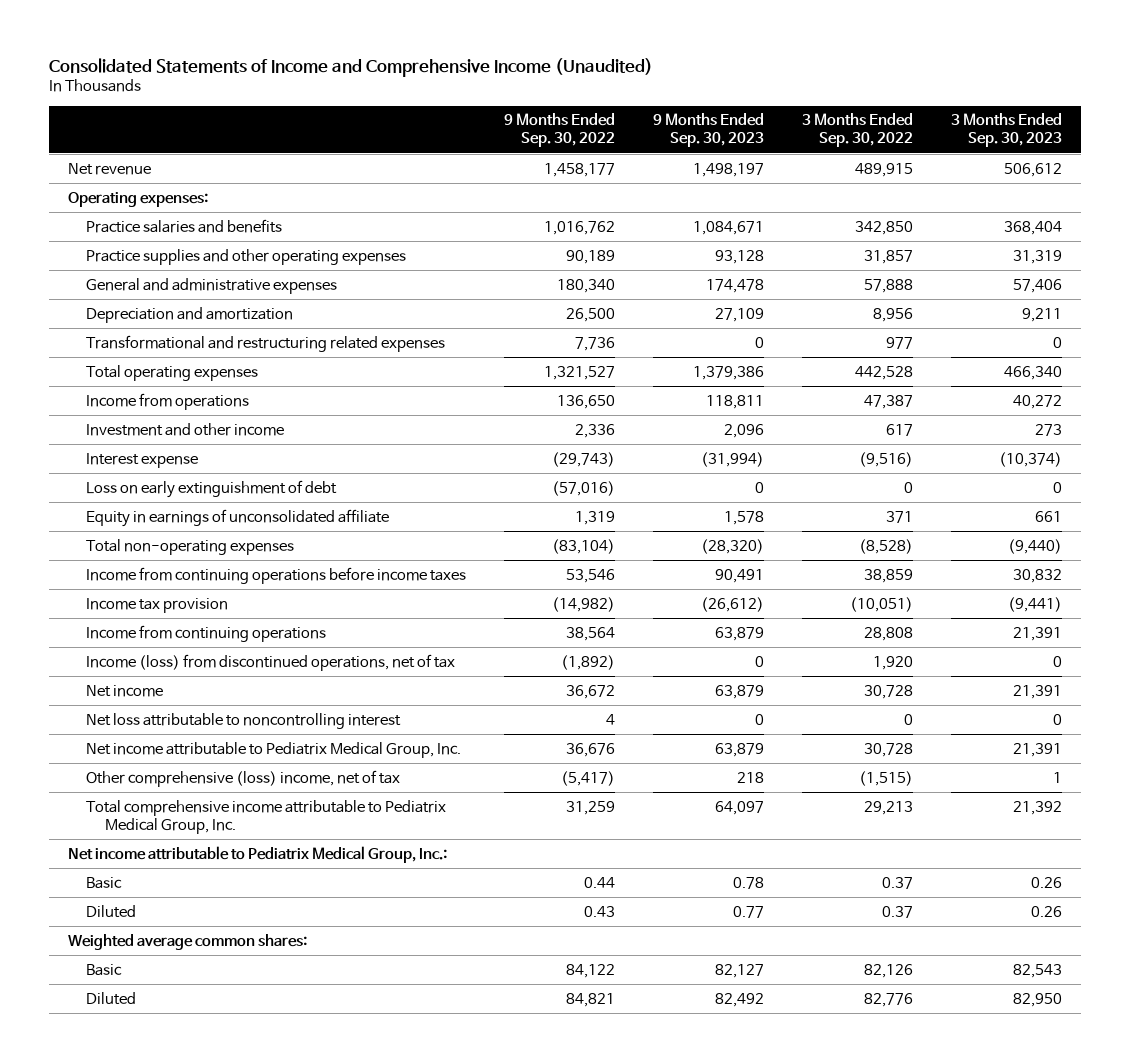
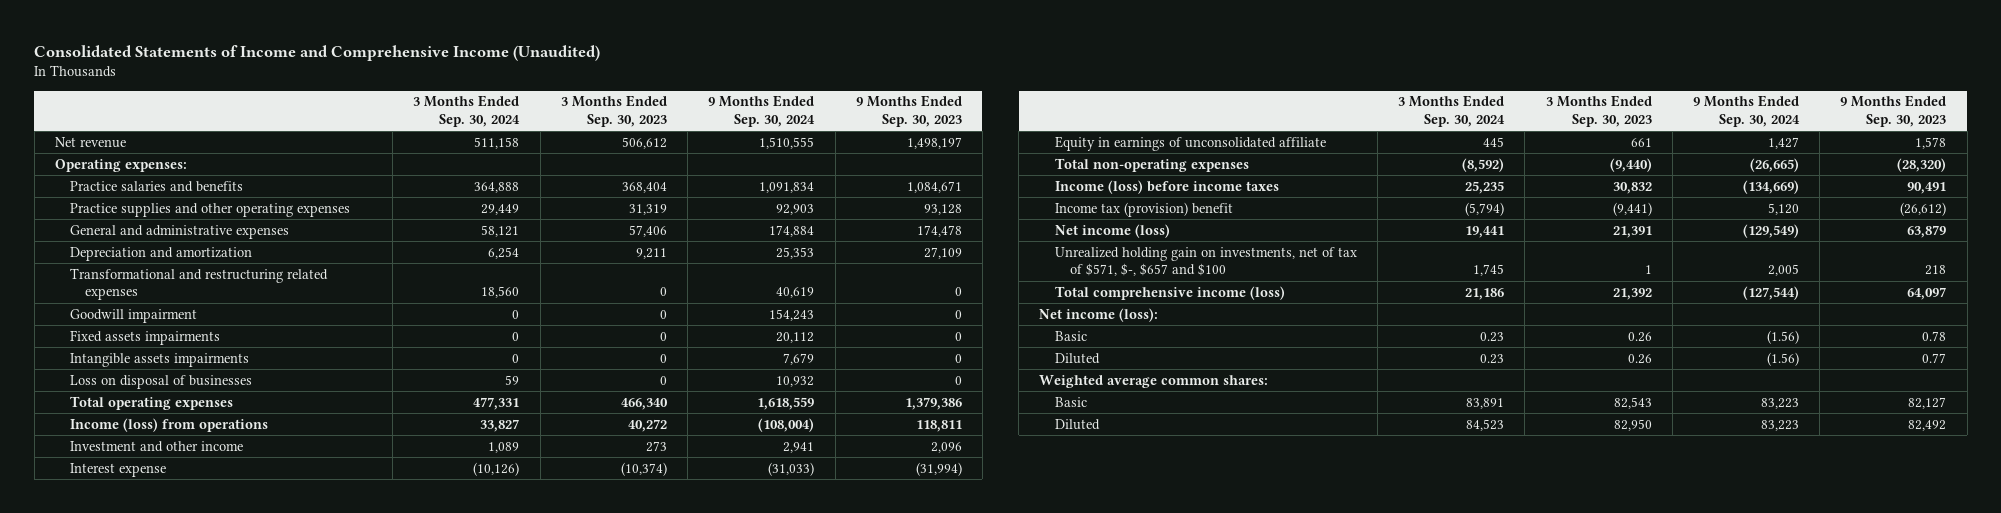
[504,113,616,148] 9 Months Ended Sep. 30, 2022 -> none
[802,113,914,148] 3 Months Ended Sep. 30, 2022 -> none
none -> [413,95,521,128] 3 Months Ended Sep. 30, 2024
none -> [708,95,816,128] 9 Months Ended Sep. 30, 2024
none -> [69,308,197,323] Goodwill impairment
none -> [69,329,220,345] Fixed assets impairments
none -> [69,352,249,367] Intangible assets impairments
none -> [69,374,252,389] Loss on disposal of businesses
[86,392,250,410] Income from operations -> [69,417,268,432] Income (loss) from operations
[86,479,338,498] Loss on early extinguishment of debt -> none
[86,624,327,642] Income from continuing operations -> none
[86,653,456,671] Income (loss) from discontinued operations, net of tax -> none
[86,712,402,729] Net loss attributable to noncontrolling interest -> none
[86,741,462,758] Net income attributable to Pediatrix Medical Group, Inc. -> none
[86,566,467,584] Income from continuing operations before income taxes -> [1054,179,1279,194] Income (loss) before income taxes
[86,597,229,613] Income tax provision -> [1054,201,1233,217] Income tax (provision) benefit
[86,684,164,697] Net income -> [1054,223,1170,238] Net income (loss)
[86,769,401,787] Other comprehensive (loss) income, net of tax -> [1054,246,1357,277] Unrealized holding gain on investments, net of tax of $571, $-, $657 and $100
[86,799,447,834] Total comprehensive income attributable to Pediatrix Medical Group, Inc. -> [1054,285,1285,300] Total comprehensive income (loss)
[68,845,448,863] Net income attributable to Pediatrix Medical Group, Inc.: -> [1039,307,1159,322] Net income (loss):

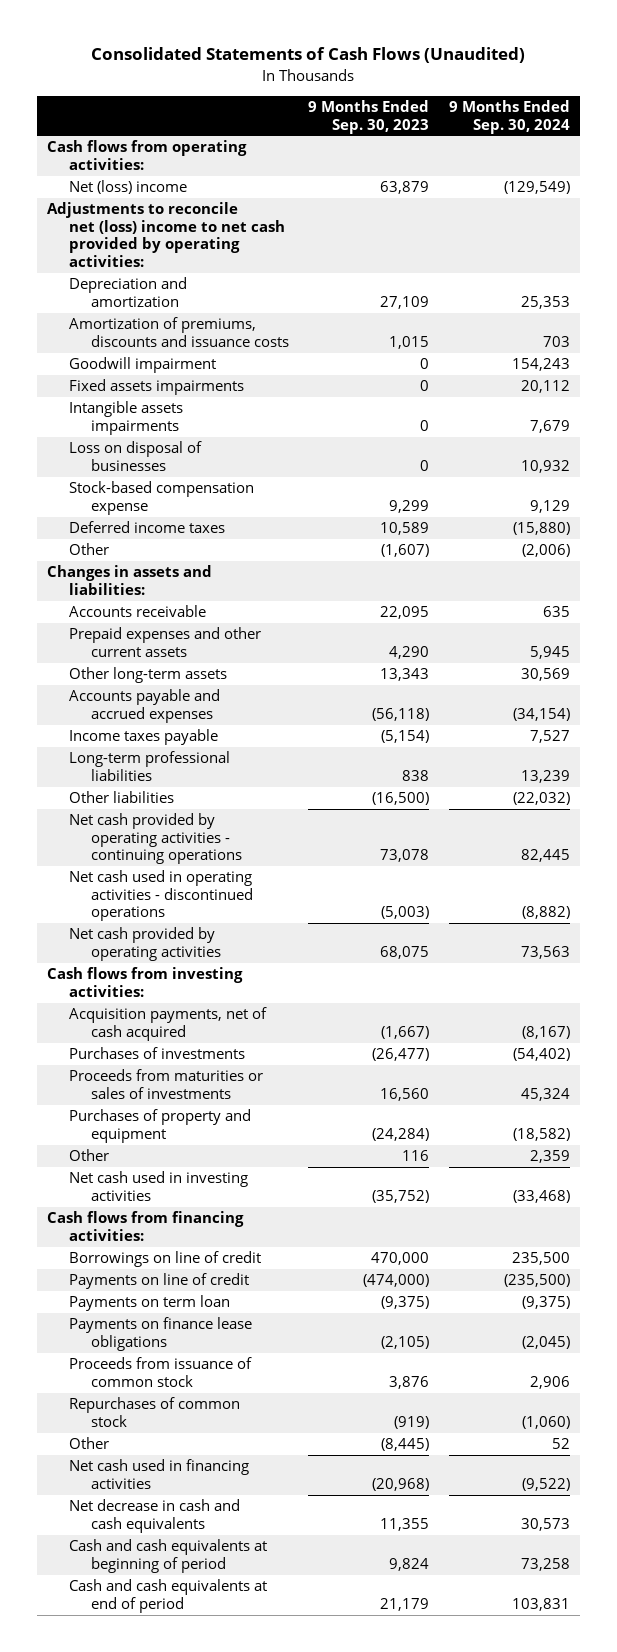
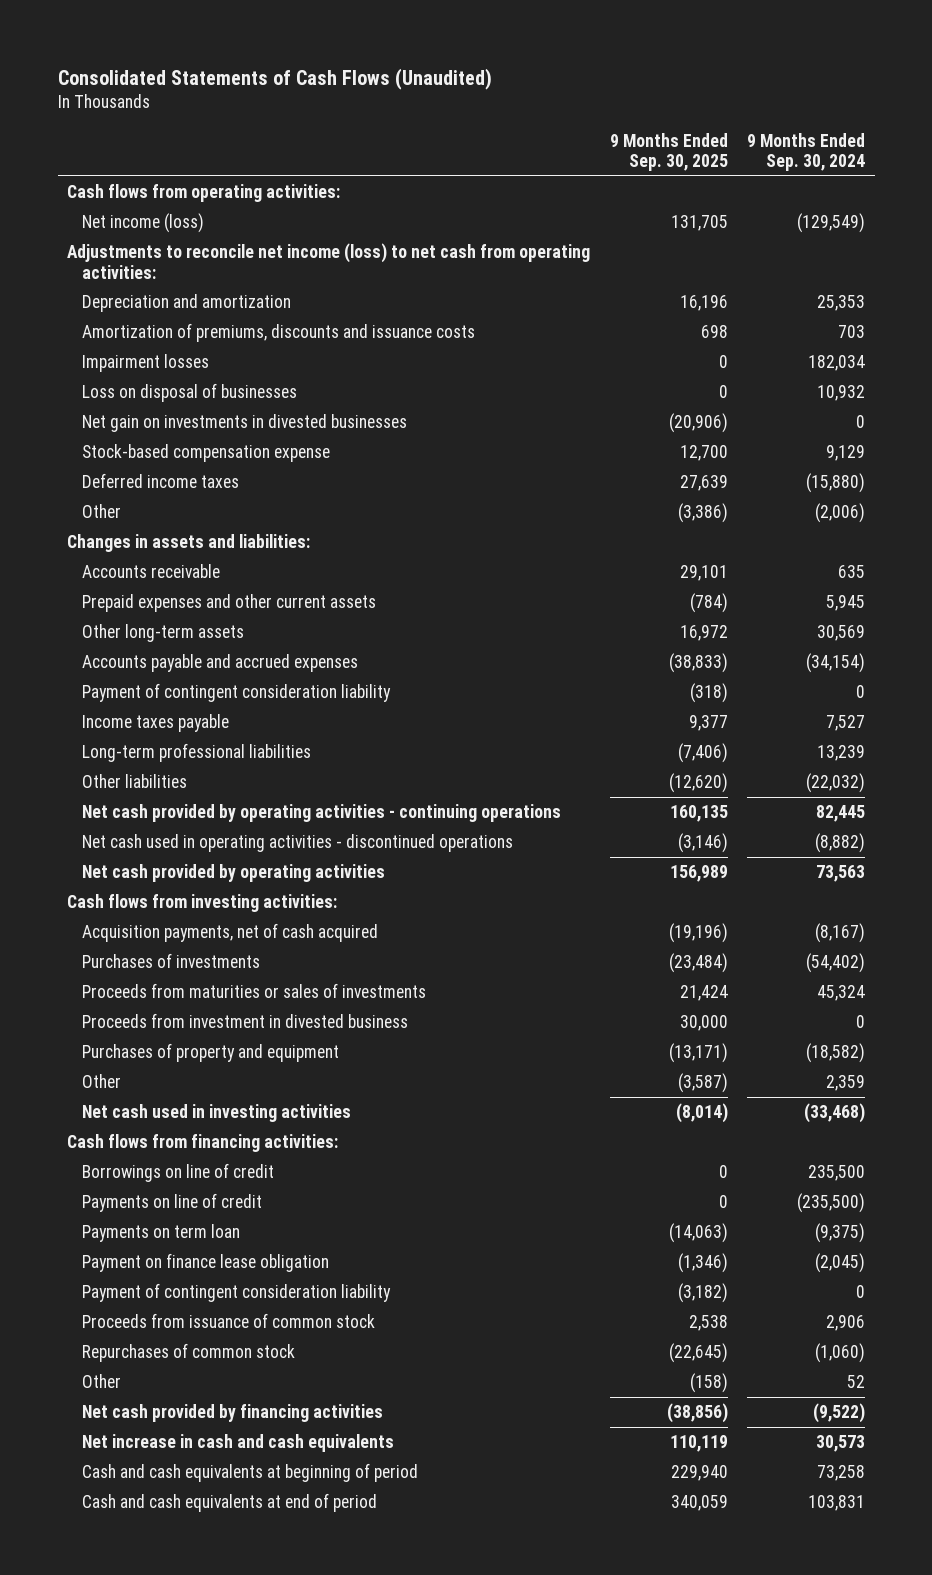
[308,100,430,134] 9 Months Ended Sep. 30, 2023 -> none
none -> [609,132,728,172] 9 Months Ended Sep. 30, 2025
[68,180,187,195] Net (loss) income -> [81,212,204,233] Net income (loss)
[47,202,285,267] Adjustments to reconcile net (loss) income to net cash provided by operating activities: -> [67,242,591,279] Adjustments to reconcile net income (loss) to net cash from operating activities:
[68,357,216,374] Goodwill impairment -> none
[68,379,244,396] Fixed assets impairments -> none
[68,401,183,435] Intangible assets impairments -> none
none -> [81,353,209,372] Impairment losses
none -> [81,413,407,432] Net gain on investments in divested businesses
none -> [81,682,391,702] Payment of contingent consideration liability
none -> [81,1012,408,1028] Proceeds from investment in divested business
[68,1317,252,1351] Payments on finance lease obligations -> [81,1252,329,1272] Payment on finance lease obligation
none -> [81,1282,391,1302] Payment of contingent consideration liability
[68,1459,249,1489] Net cash used in financing activities -> [81,1403,383,1422] Net cash provided by financing activities
[68,1499,240,1533] Net decrease in cash and cash equivalents -> [81,1433,394,1452] Net increase in cash and cash equivalents

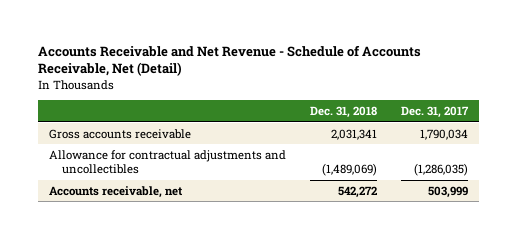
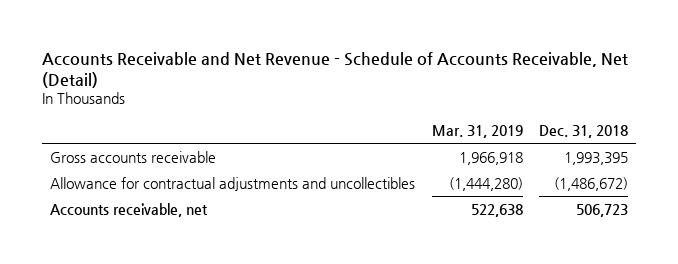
[400,106,469,119] Dec. 31, 2017 -> none
none -> [431,124,523,138] Mar. 31, 2019
[331,128,378,140] 2,031,341 -> [563,152,628,166] 1,993,395
[322,163,378,177] (1,489,069) -> [553,177,628,192] (1,486,672)
[338,185,378,198] 542,272 -> [575,204,628,218] 506,723

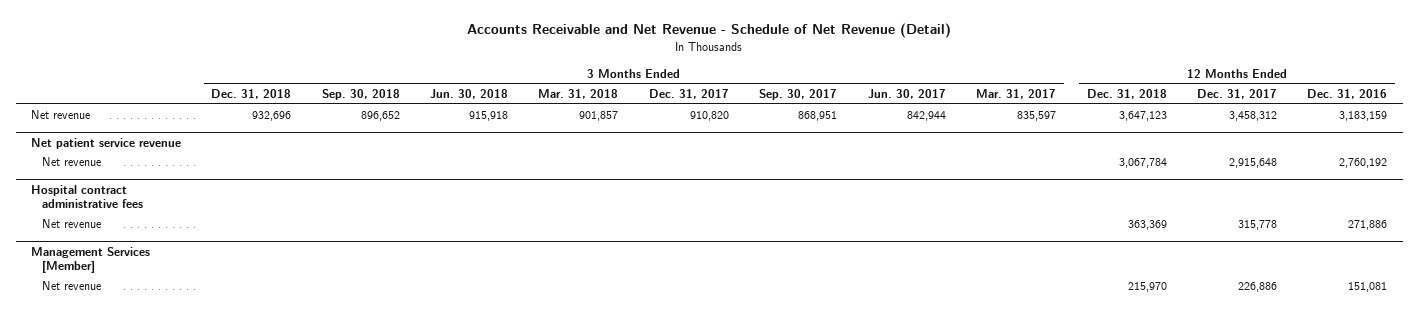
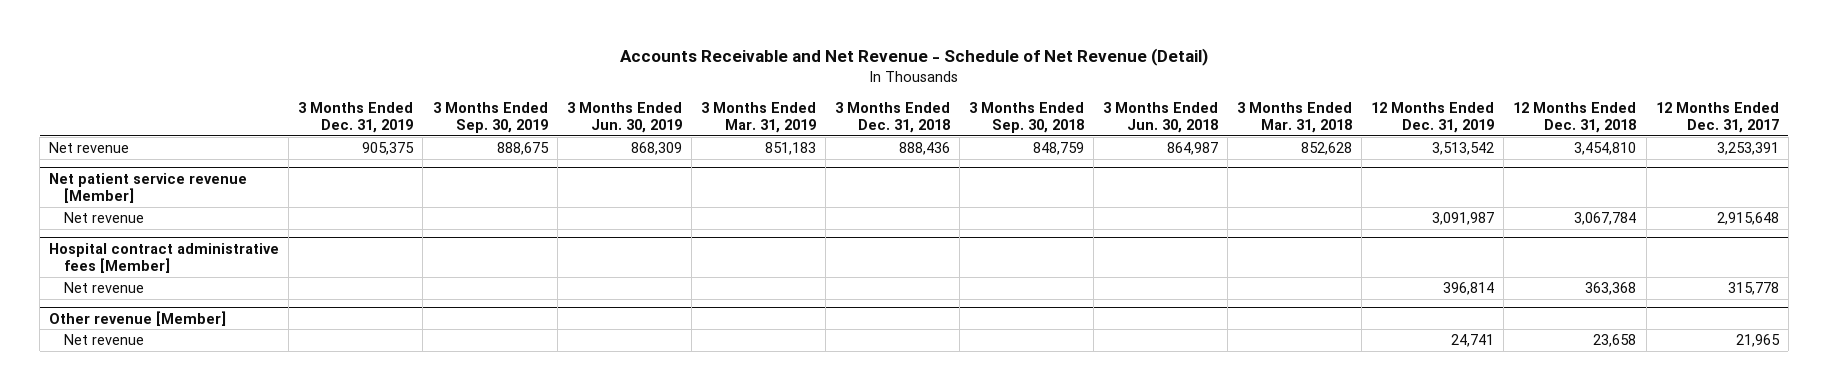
[648,88,729,99] Dec. 31, 2017 -> none
[759,88,838,100] Sep. 30, 2017 -> none
[867,88,946,99] Jun. 30, 2017 -> none
[976,88,1057,99] Mar. 31, 2017 -> none
[1307,88,1388,99] Dec. 31, 2016 -> none
none -> [298,101,414,134] 3 Months Ended Dec. 31, 2019
none -> [432,101,548,134] 3 Months Ended Sep. 30, 2019
none -> [566,101,682,134] 3 Months Ended Jun. 30, 2019
none -> [700,101,816,134] 3 Months Ended Mar. 31, 2019
none -> [1371,101,1495,134] 12 Months Ended Dec. 31, 2019
[252,111,292,122] 932,696 -> [898,142,950,156] 888,436
[360,111,400,122] 896,652 -> [1033,142,1085,156] 848,759
[469,111,509,122] 915,918 -> [1167,142,1219,156] 864,987
[579,111,619,122] 901,857 -> [1301,142,1353,156] 852,628
[1118,111,1167,122] 3,647,123 -> [1574,142,1637,156] 3,454,810
[1229,111,1278,122] 3,458,312 -> [1716,142,1779,156] 3,253,391
[30,137,181,149] Net patient service revenue -> [49,172,248,204] Net patient service revenue [Member]
[30,246,150,273] Management Services [Member] -> none
[30,184,143,208] Hospital contract administrative fees -> [49,242,280,274] Hospital contract administrative fees [Member]
[1127,220,1167,231] 363,369 -> [1585,282,1637,296] 363,368
none -> [49,310,227,326] Other revenue [Member]
[1127,282,1167,293] 215,970 -> [1593,334,1637,348] 23,658
[1238,282,1278,293] 226,886 -> [1735,334,1780,348] 21,965

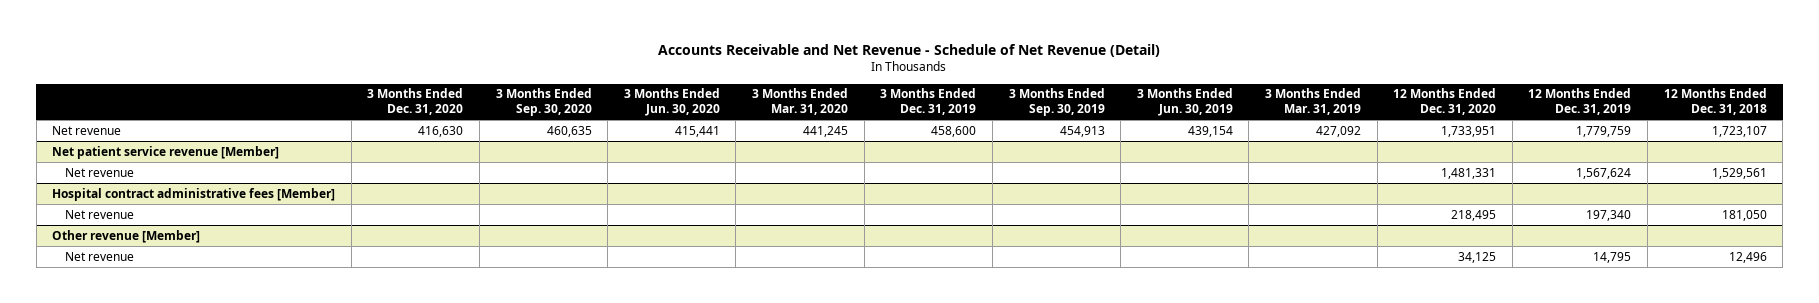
[834,101,950,134] 3 Months Ended Dec. 31, 2018 -> none
[969,101,1085,134] 3 Months Ended Sep. 30, 2018 -> none
[1103,101,1219,134] 3 Months Ended Jun. 30, 2018 -> none
[1237,101,1353,134] 3 Months Ended Mar. 31, 2018 -> none
[1655,101,1779,134] 12 Months Ended Dec. 31, 2017 -> none
none -> [367,88,464,116] 3 Months Ended Dec. 31, 2020
none -> [495,88,592,117] 3 Months Ended Sep. 30, 2020
none -> [623,88,720,117] 3 Months Ended Jun. 30, 2020
none -> [752,88,849,116] 3 Months Ended Mar. 31, 2020
none -> [1393,88,1497,116] 12 Months Ended Dec. 31, 2020
[362,142,415,156] 905,375 -> [931,125,977,137] 458,600
[496,142,549,156] 888,675 -> [1059,125,1105,137] 454,913
[630,142,682,156] 868,309 -> [1187,125,1233,137] 439,154
[764,142,816,156] 851,183 -> [1315,125,1361,137] 427,092
[1432,142,1495,156] 3,513,542 -> [1576,125,1632,137] 1,779,759
[1574,142,1637,156] 3,454,810 -> [1711,125,1767,137] 1,723,107
[1432,212,1495,226] 3,091,987 -> [1576,167,1632,179] 1,567,624
[1574,212,1637,226] 3,067,784 -> [1711,167,1767,179] 1,529,561
[1443,282,1495,296] 396,814 -> [1586,209,1632,221] 197,340
[1585,282,1637,296] 363,368 -> [1721,209,1767,221] 181,050
[1451,334,1495,348] 24,741 -> [1593,251,1632,263] 14,795
[1593,334,1637,348] 23,658 -> [1728,251,1767,263] 12,496

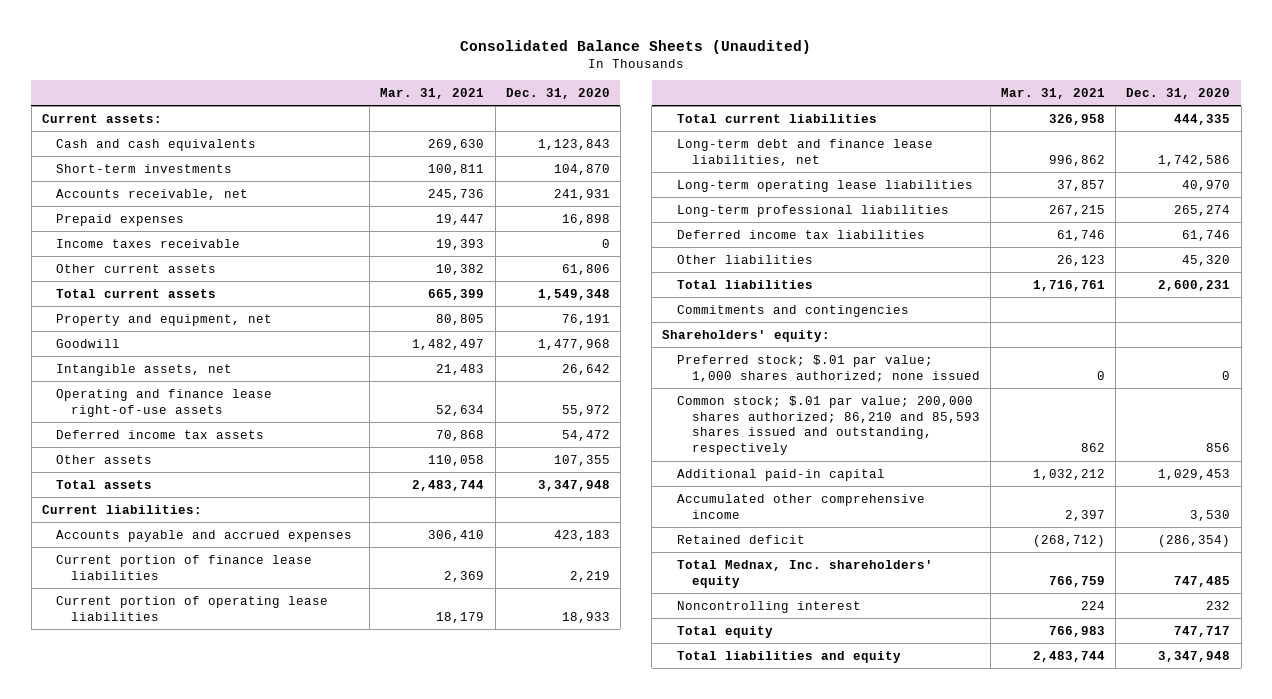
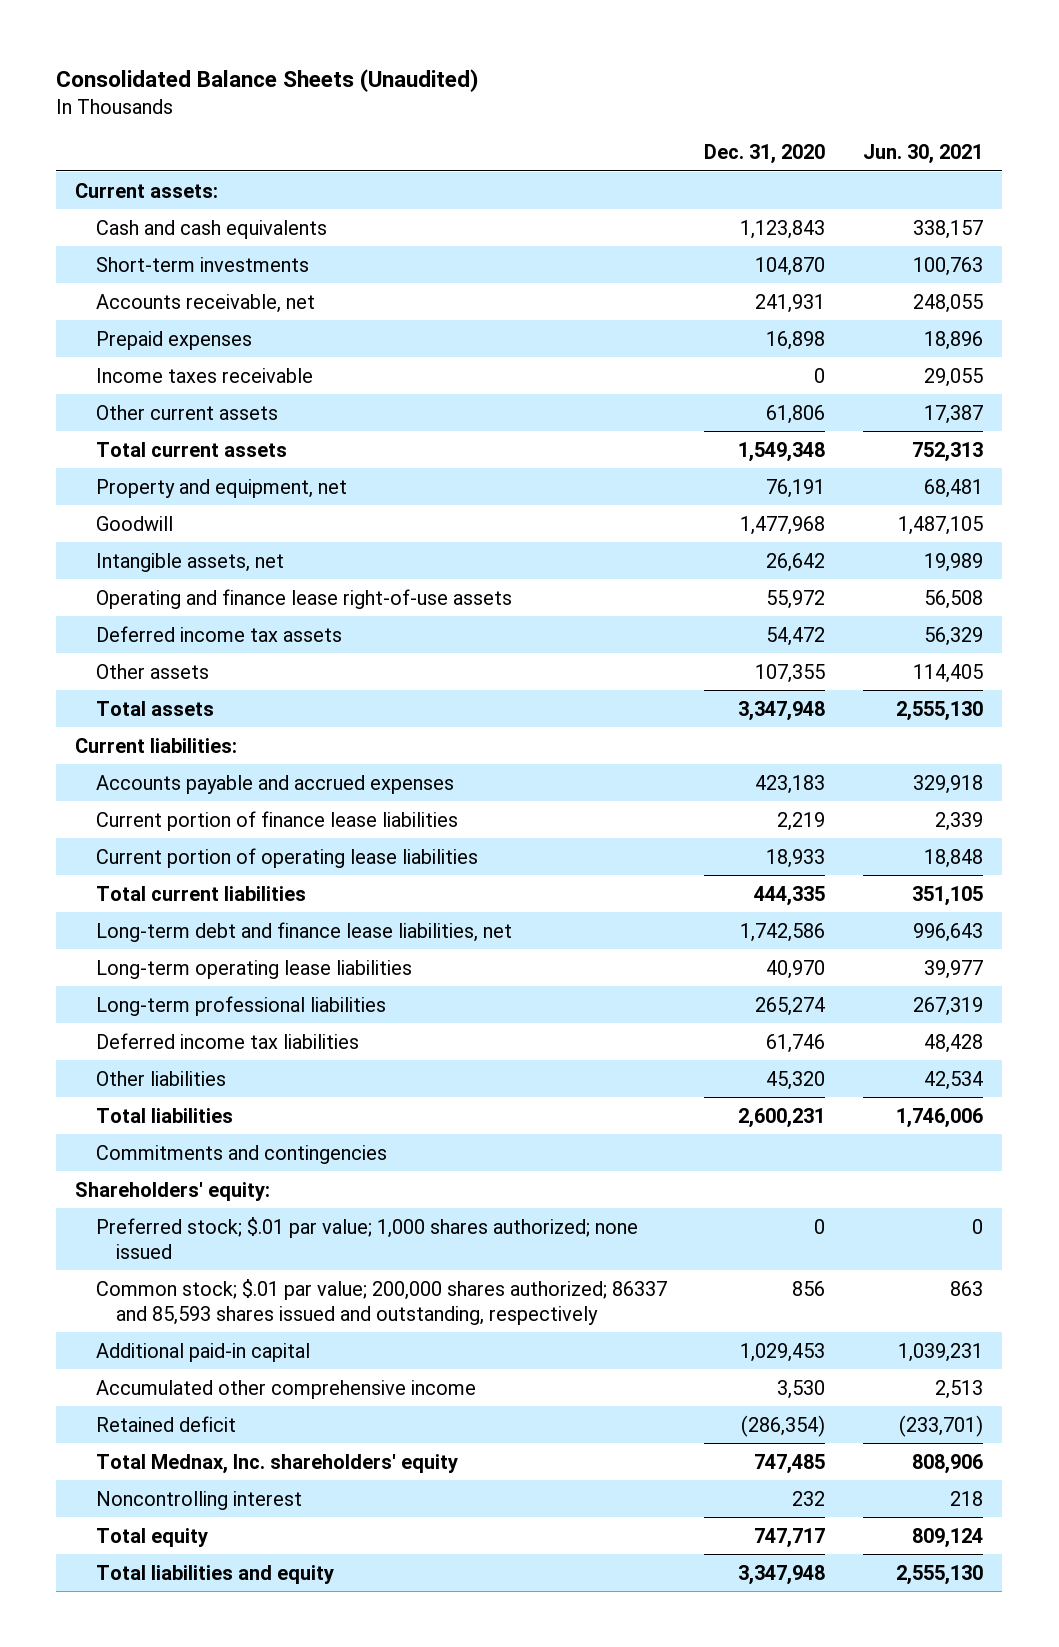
[380,87,485,99] Mar. 31, 2021 -> none
none -> [863,144,984,165] Jun. 30, 2021
[677,395,980,456] Common stock; $.01 par value; 200,000 shares authorized; 86,210 and 85,593 shares issued and outstanding, respectively -> [95,1278,667,1325] Common stock; $.01 par value; 200,000 shares authorized; 86337 and 85,593 shares issued and outstanding, respectively

